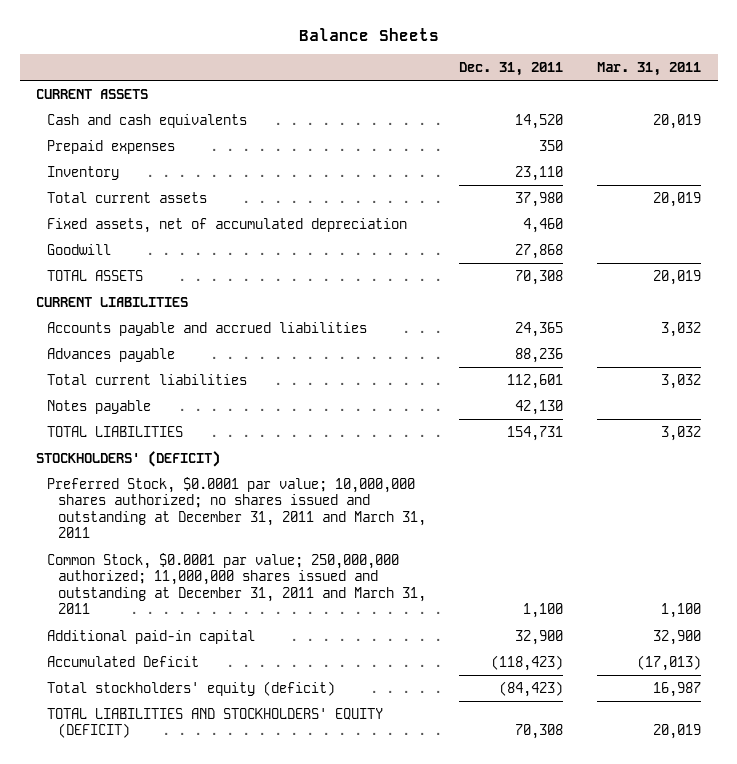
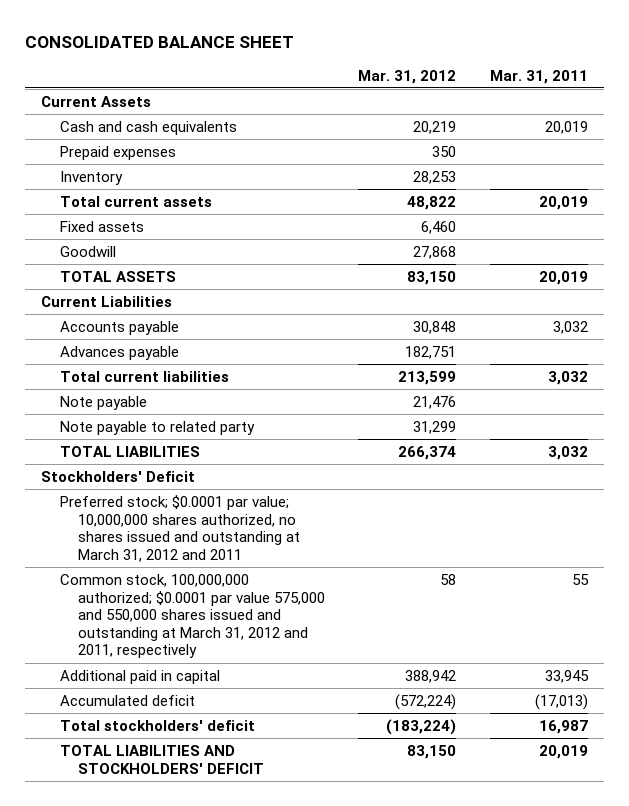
[298,27,439,41] Balance Sheets -> [24,35,294,48] CONSOLIDATED BALANCE SHEET
[459,62,564,77] Dec. 31, 2011 -> none
none -> [358,69,457,84] Mar. 31, 2012
[36,88,149,99] CURRENT ASSETS -> [41,95,152,107] Current Assets
[46,217,407,233] Fixed assets, net of accumulated depreciation -> [59,220,144,232] Fixed assets
[36,296,189,307] CURRENT LIABILITIES -> [41,295,173,307] Current Liabilities
[46,321,367,336] Accounts payable and accrued liabilities -> [59,320,179,335] Accounts payable
[46,399,151,414] Notes payable -> [59,395,147,410] Note payable
none -> [59,420,255,435] Note payable to related party
[36,450,221,467] STOCKHOLDERS' (DEFICIT) -> [41,470,196,482] Stockholders' Deficit
[46,476,426,539] Preferred Stock, $0.0001 par value; 10,000,000 shares authorized; no shares issued and outstanding at December 31, 2011 and March 31, 2011 -> [59,494,300,562] Preferred stock; $0.0001 par value; 10,000,000 shares authorized, no shares issued and outstanding at March 31, 2012 and 2011
[46,552,426,615] Common Stock, $0.0001 par value; 250,000,000 authorized; 11,000,000 shares issued and outstanding at December 31, 2011 and March 31, 2011 -> [59,573,325,659] Common stock, 100,000,000 authorized; $0.0001 par value 575,000 and 550,000 shares issued and outstanding at March 31, 2012 and 2011, respectively
[660,603,701,619] 1,100 -> [571,573,589,585] 55
[46,629,255,644] Additional paid-in capital -> [59,669,220,684] Additional paid in capital
[652,629,701,645] 32,900 -> [544,669,589,683] 33,945
[46,655,199,667] Accumulated Deficit -> [59,694,195,706] Accumulated deficit
[46,680,335,696] Total stockholders' equity (deficit) -> [59,719,255,731] Total stockholders' deficit
[46,707,383,739] TOTAL LIABILITIES AND STOCKHOLDERS' EQUITY (DEFICIT) -> [59,744,264,774] TOTAL LIABILITIES AND STOCKHOLDERS' DEFICIT

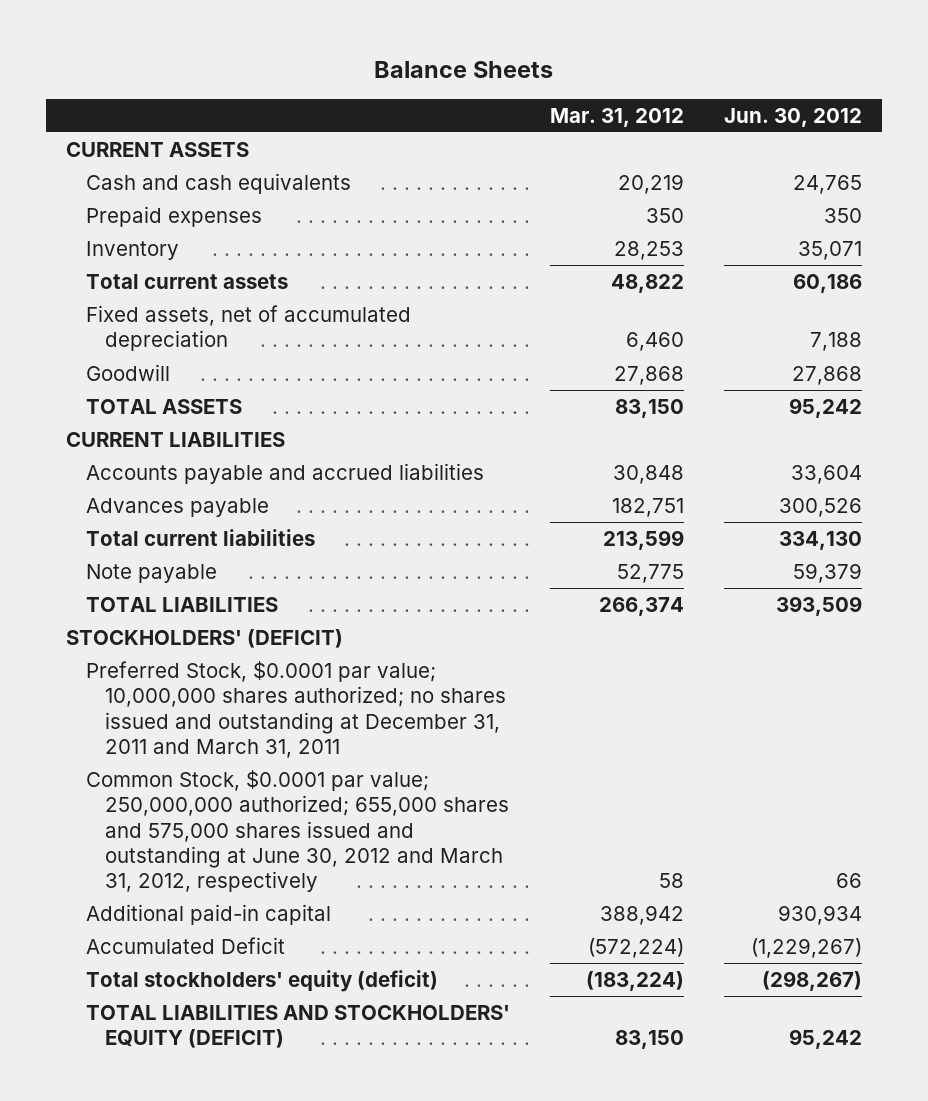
[24,35,294,48] CONSOLIDATED BALANCE SHEET -> [374,61,554,79] Balance Sheets
[489,69,588,84] Mar. 31, 2011 -> none
none -> [723,107,862,127] Jun. 30, 2012
[41,95,152,107] Current Assets -> [66,142,250,158] CURRENT ASSETS
[59,220,144,232] Fixed assets -> [85,305,411,352] Fixed assets, net of accumulated depreciation
[41,295,173,307] Current Liabilities -> [66,432,286,448] CURRENT LIABILITIES
[59,320,179,335] Accounts payable -> [85,463,484,485] Accounts payable and accrued liabilities
[59,420,255,435] Note payable to related party -> none
[413,395,457,409] 21,476 -> [616,564,684,584] 52,775
[41,470,196,482] Stockholders' Deficit -> [66,629,344,649] STOCKHOLDERS' (DEFICIT)
[59,494,300,562] Preferred stock; $0.0001 par value; 10,000,000 shares authorized, no shares issued and outstanding at March 31, 2012 and 2011 -> [85,661,507,758] Preferred Stock, $0.0001 par value; 10,000,000 shares authorized; no shares issued and outstanding at December 31, 2011 and March 31, 2011
[59,573,325,659] Common stock, 100,000,000 authorized; $0.0001 par value 575,000 and 550,000 shares issued and outstanding at March 31, 2012 and 2011, respectively -> [85,770,510,893] Common Stock, $0.0001 par value; 250,000,000 authorized; 655,000 shares and 575,000 shares issued and outstanding at June 30, 2012 and March 31, 2012, respectively
[59,669,220,684] Additional paid in capital -> [85,904,331,926] Additional paid-in capital
[59,694,195,706] Accumulated deficit -> [85,937,285,955] Accumulated Deficit
[59,719,255,731] Total stockholders' deficit -> [85,970,438,993] Total stockholders' equity (deficit)
[59,744,264,774] TOTAL LIABILITIES AND STOCKHOLDERS' DEFICIT -> [85,1005,510,1049] TOTAL LIABILITIES AND STOCKHOLDERS' EQUITY (DEFICIT)

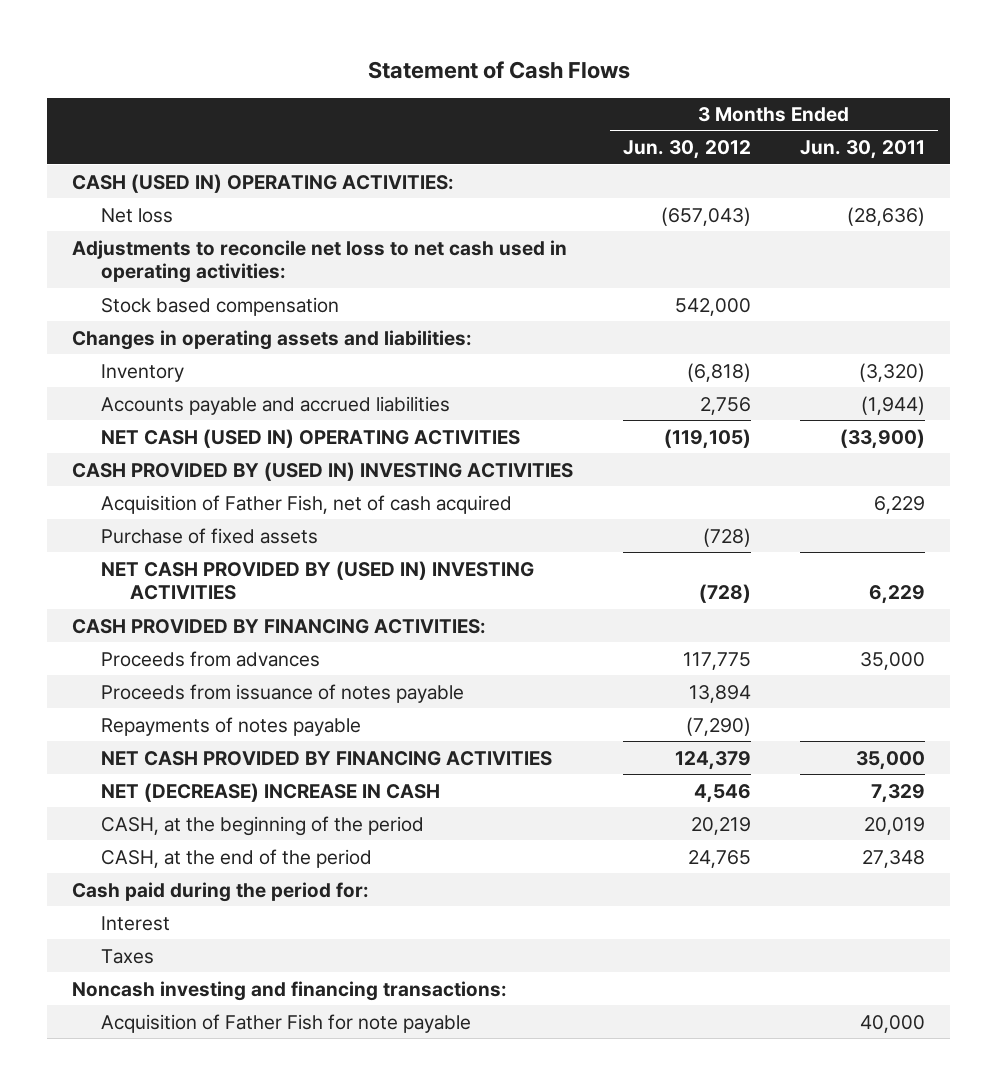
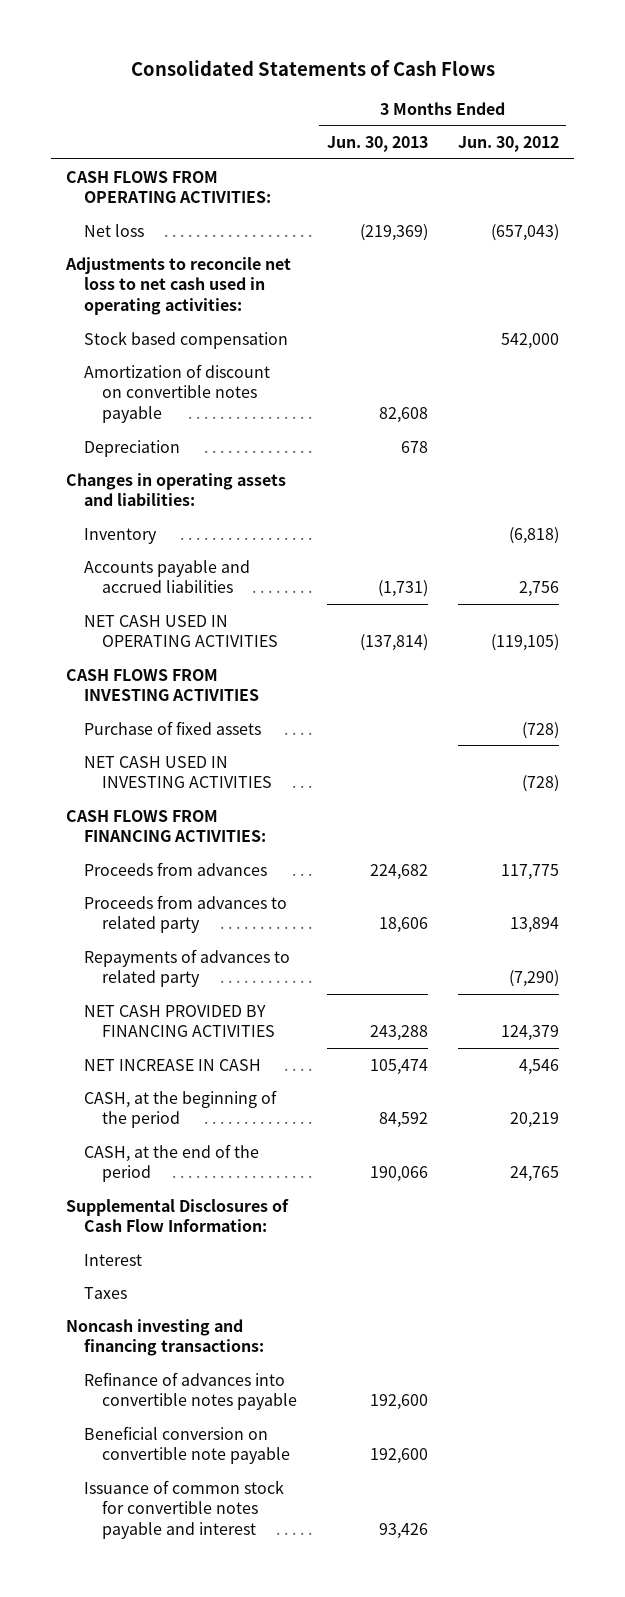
[367,60,630,79] Statement of Cash Flows -> [130,59,495,76] Consolidated Statements of Cash Flows
[800,140,926,160] Jun. 30, 2011 -> none
none -> [326,135,428,152] Jun. 30, 2013
[72,173,455,193] CASH (USED IN) OPERATING ACTIVITIES: -> [66,170,272,204] CASH FLOWS FROM OPERATING ACTIVITIES:
none -> [84,363,271,423] Amortization of discount on convertible notes payable
none -> [84,439,181,457] Depreciation
[101,494,513,514] Acquisition of Father Fish, net of cash acquired -> none
[101,428,521,448] NET CASH (USED IN) OPERATING ACTIVITIES -> [84,614,278,648] NET CASH USED IN OPERATING ACTIVITIES
[72,461,574,481] CASH PROVIDED BY (USED IN) INVESTING ACTIVITIES -> [66,668,260,702] CASH FLOWS FROM INVESTING ACTIVITIES
[101,560,535,601] NET CASH PROVIDED BY (USED IN) INVESTING ACTIVITIES -> [84,755,272,789] NET CASH USED IN INVESTING ACTIVITIES
[72,618,487,634] CASH PROVIDED BY FINANCING ACTIVITIES: -> [66,809,267,843] CASH FLOWS FROM FINANCING ACTIVITIES:
[101,683,465,703] Proceeds from issuance of notes payable -> [84,894,288,934] Proceeds from advances to related party
[101,716,362,736] Repayments of notes payable -> [84,948,291,988] Repayments of advances to related party
[101,782,441,802] NET (DECREASE) INCREASE IN CASH -> [84,1058,262,1071] NET INCREASE IN CASH
[72,881,370,902] Cash paid during the period for: -> none
none -> [66,1198,290,1233] Supplemental Disclosures of Cash Flow Information:
[101,1013,472,1033] Acquisition of Father Fish for note payable -> none
none -> [84,1371,297,1411] Refinance of advances into convertible notes payable
none -> [84,1425,290,1465] Beneficial conversion on convertible note payable
none -> [84,1479,285,1539] Issuance of common stock for convertible notes payable and interest

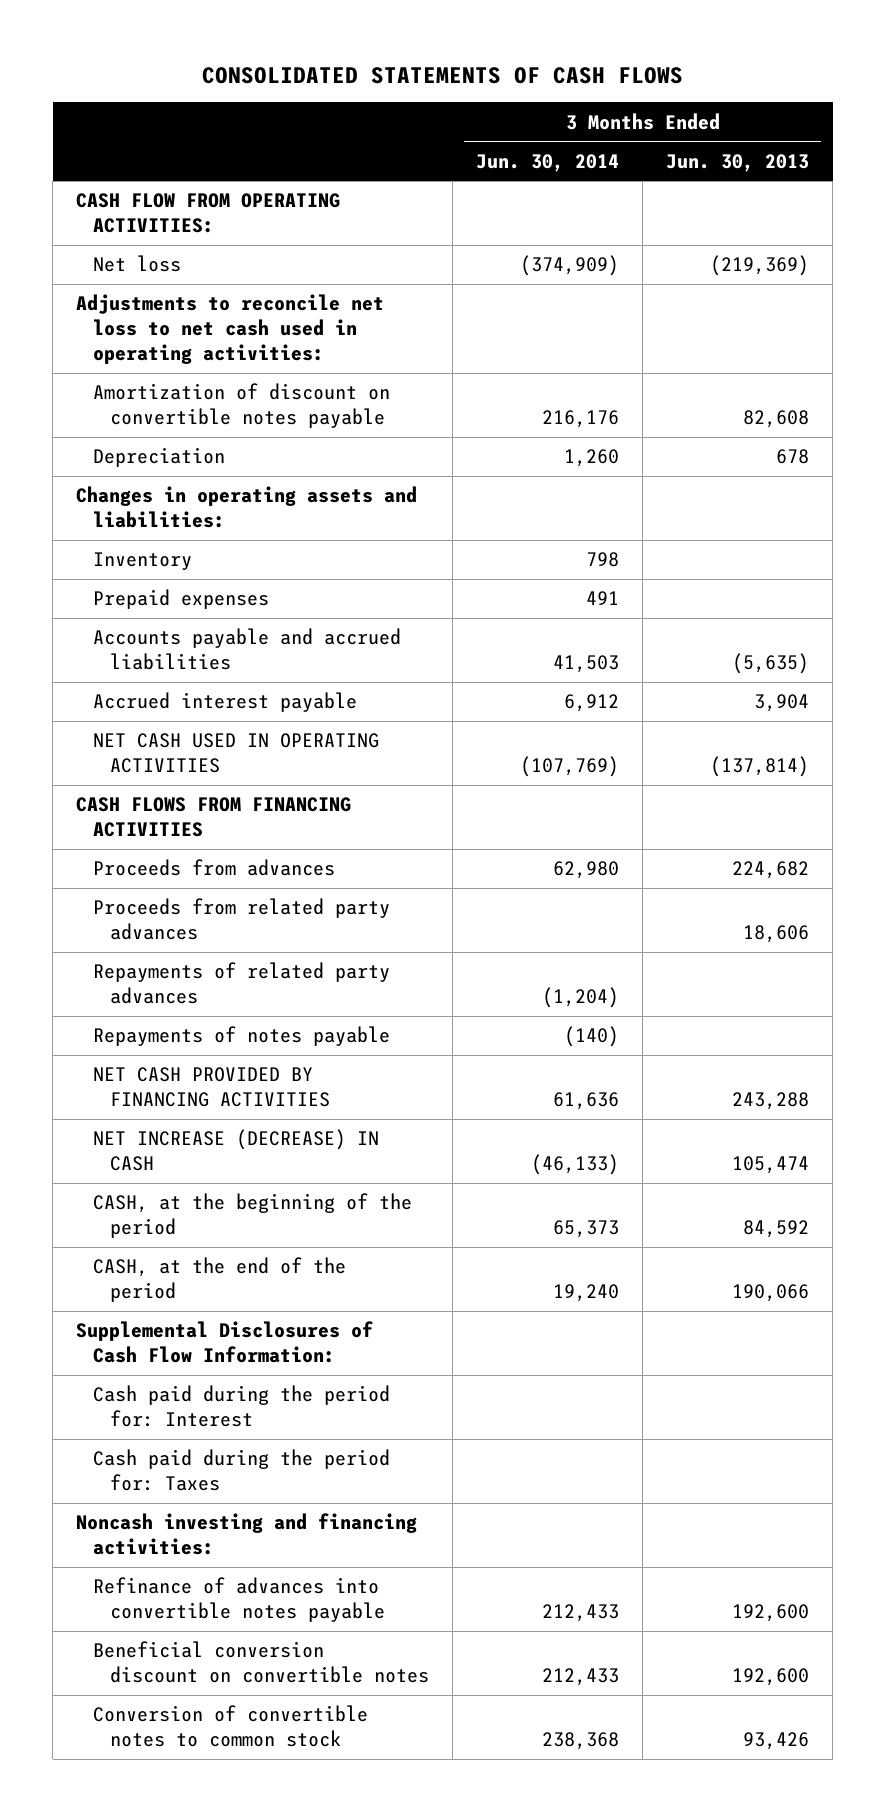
[130,59,495,76] Consolidated Statements of Cash Flows -> [201,66,683,84] CONSOLIDATED STATEMENTS OF CASH FLOWS
[457,135,559,152] Jun. 30, 2012 -> none
none -> [476,153,620,172] Jun. 30, 2014
[66,170,272,204] CASH FLOWS FROM OPERATING ACTIVITIES: -> [76,193,341,234] CASH FLOW FROM OPERATING ACTIVITIES:
[84,330,289,349] Stock based compensation -> none
none -> [93,589,270,610] Prepaid expenses
[377,580,428,598] (1,731) -> [732,653,810,675] (5,635)
none -> [93,692,358,713] Accrued interest payable
[66,668,260,702] CASH FLOWS FROM INVESTING ACTIVITIES -> none
[84,720,262,735] Purchase of fixed assets -> none
[84,755,272,789] NET CASH USED IN INVESTING ACTIVITIES -> none
[66,809,267,843] CASH FLOWS FROM FINANCING ACTIVITIES: -> [76,797,352,838] CASH FLOWS FROM FINANCING ACTIVITIES
[84,894,288,934] Proceeds from advances to related party -> [93,898,391,941] Proceeds from related party advances
[84,948,291,988] Repayments of advances to related party -> [93,962,391,1005] Repayments of related party advances
none -> [93,1026,391,1047] Repayments of notes payable
[84,1058,262,1071] NET INCREASE IN CASH -> [93,1129,380,1172] NET INCREASE (DECREASE) IN CASH
[84,1253,143,1266] Interest -> [93,1385,391,1428] Cash paid during the period for: Interest
[84,1286,128,1299] Taxes -> [93,1449,391,1492] Cash paid during the period for: Taxes
[66,1318,265,1357] Noncash investing and financing transactions: -> [76,1513,418,1556] Noncash investing and financing activities:
[84,1425,290,1465] Beneficial conversion on convertible note payable -> [93,1641,430,1684] Beneficial conversion discount on convertible notes
[84,1479,285,1539] Issuance of common stock for convertible notes payable and interest -> [93,1705,369,1748] Conversion of convertible notes to common stock

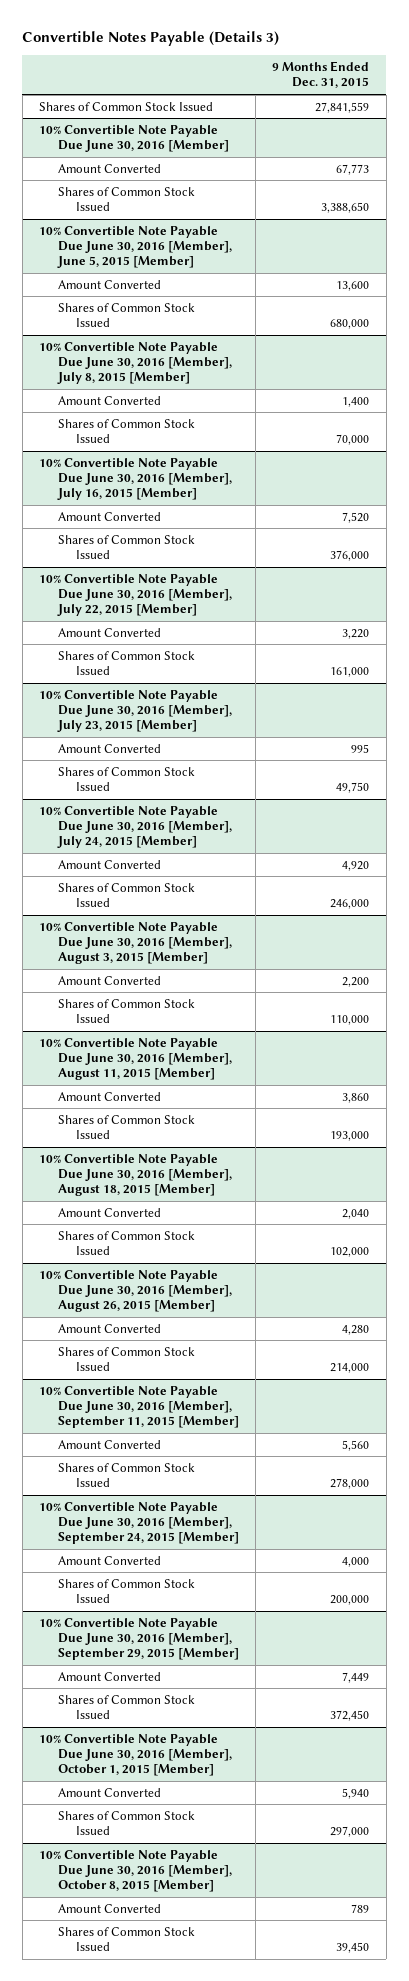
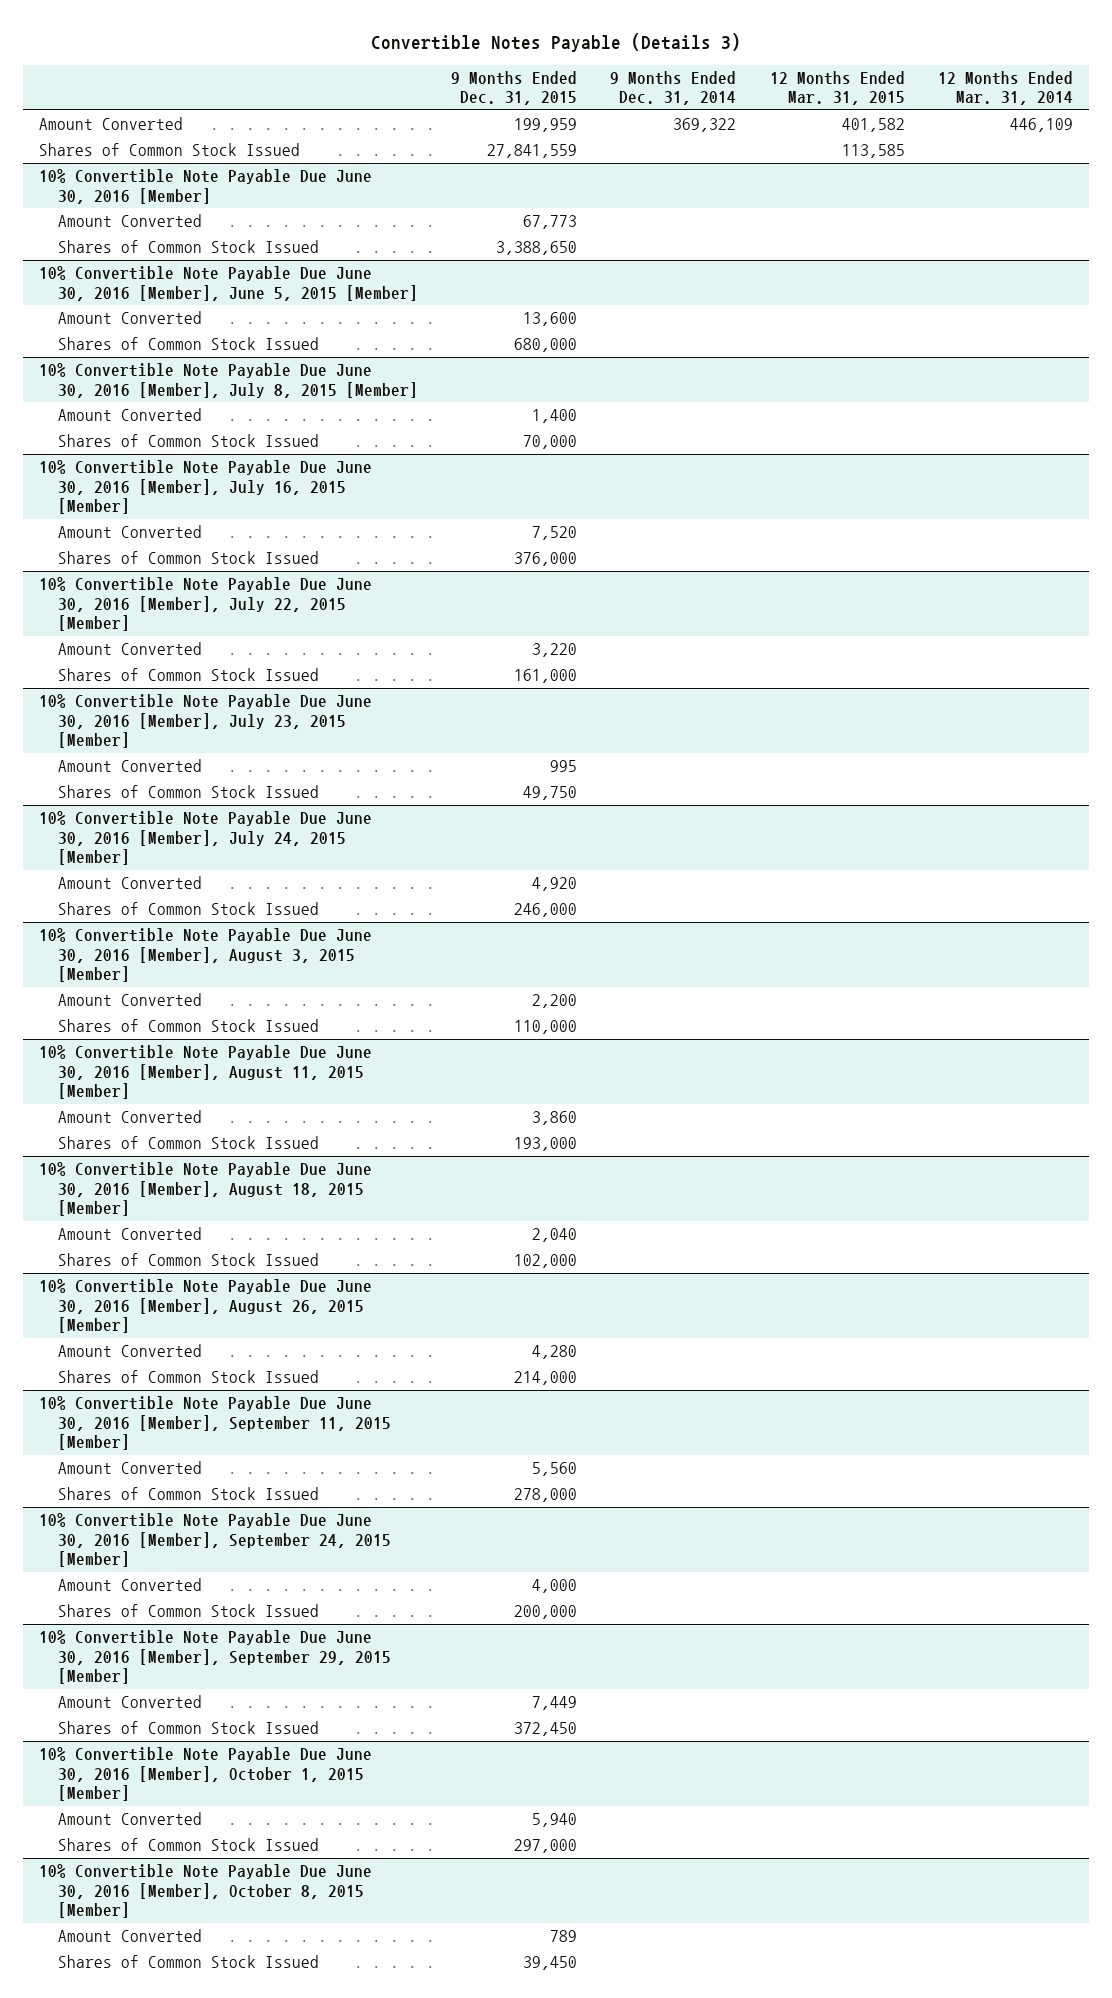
none -> [610,70,737,106] 9 Months Ended Dec. 31, 2014
none -> [769,70,905,106] 12 Months Ended Mar. 31, 2015
none -> [937,70,1073,106] 12 Months Ended Mar. 31, 2014
none -> [39,117,184,131] Amount Converted

